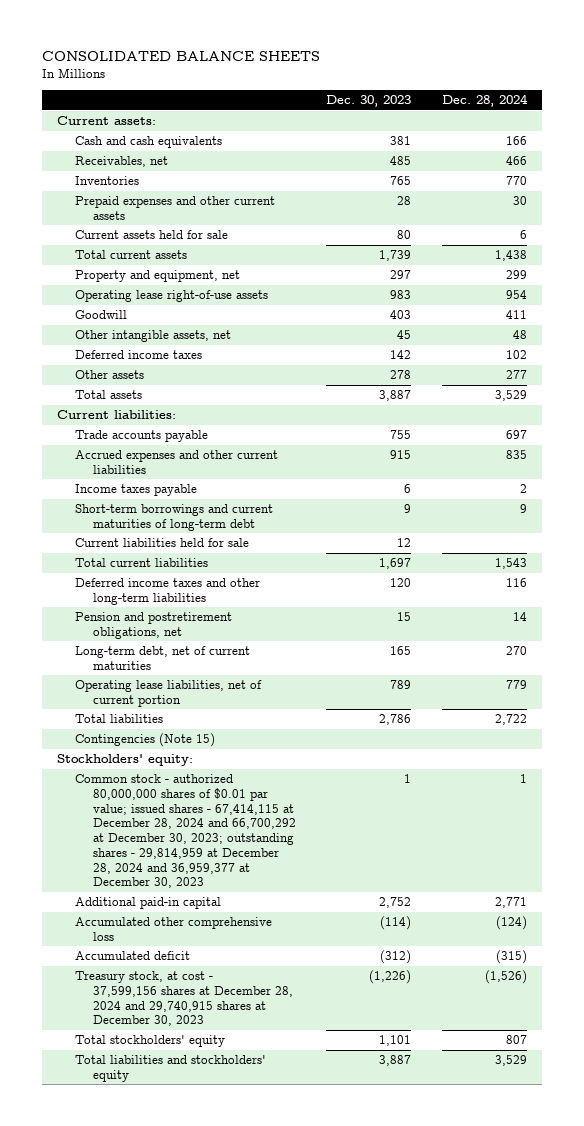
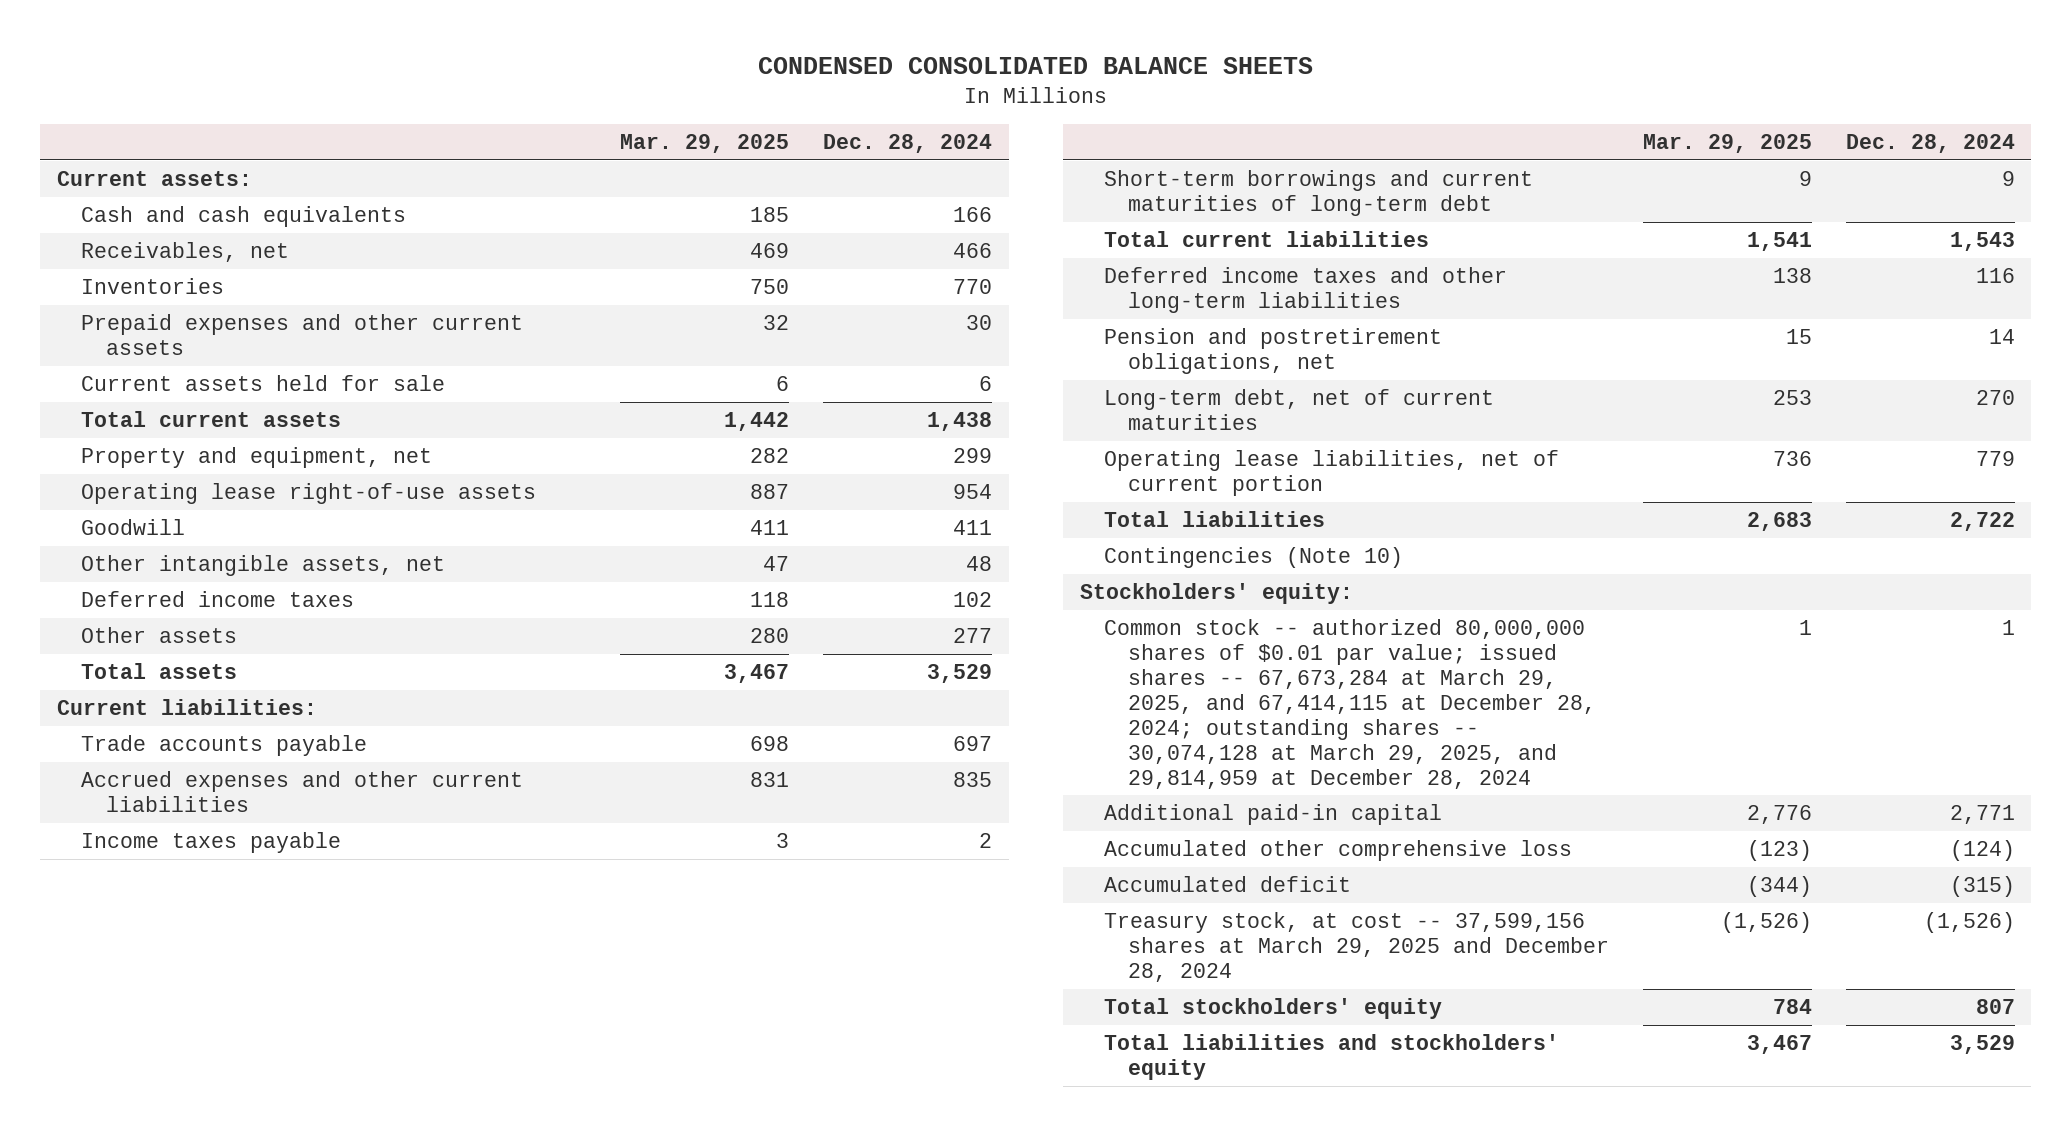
[42,51,321,62] CONSOLIDATED BALANCE SHEETS -> [757,56,1313,74] CONDENSED CONSOLIDATED BALANCE SHEETS
[326,95,412,108] Dec. 30, 2023 -> none
none -> [620,134,790,154] Mar. 29, 2025
[75,538,250,548] Current liabilities held for sale -> none
[75,733,216,748] Contingencies (Note 15) -> [1103,546,1403,568] Contingencies (Note 10)
[75,774,297,889] Common stock - authorized 80,000,000 shares of $0.01 par value; issued shares - 67,414,115 at December 28, 2024 and 66,700,292 at December 30, 2023; outstanding shares - 29,814,959 at December 28, 2024 and 36,959,377 at December 30, 2023 -> [1103,618,1597,789] Common stock -- authorized 80,000,000 shares of $0.01 par value; issued shares -- 67,673,284 at March 29, 2025, and 67,414,115 at December 28, 2024; outstanding shares -- 30,074,128 at March 29, 2025, and 29,814,959 at December 28, 2024
[75,971,294,1027] Treasury stock, at cost - 37,599,156 shares at December 28, 2024 and 29,740,915 shares at December 30, 2023 -> [1103,911,1610,982] Treasury stock, at cost -- 37,599,156 shares at March 29, 2025 and December 28, 2024

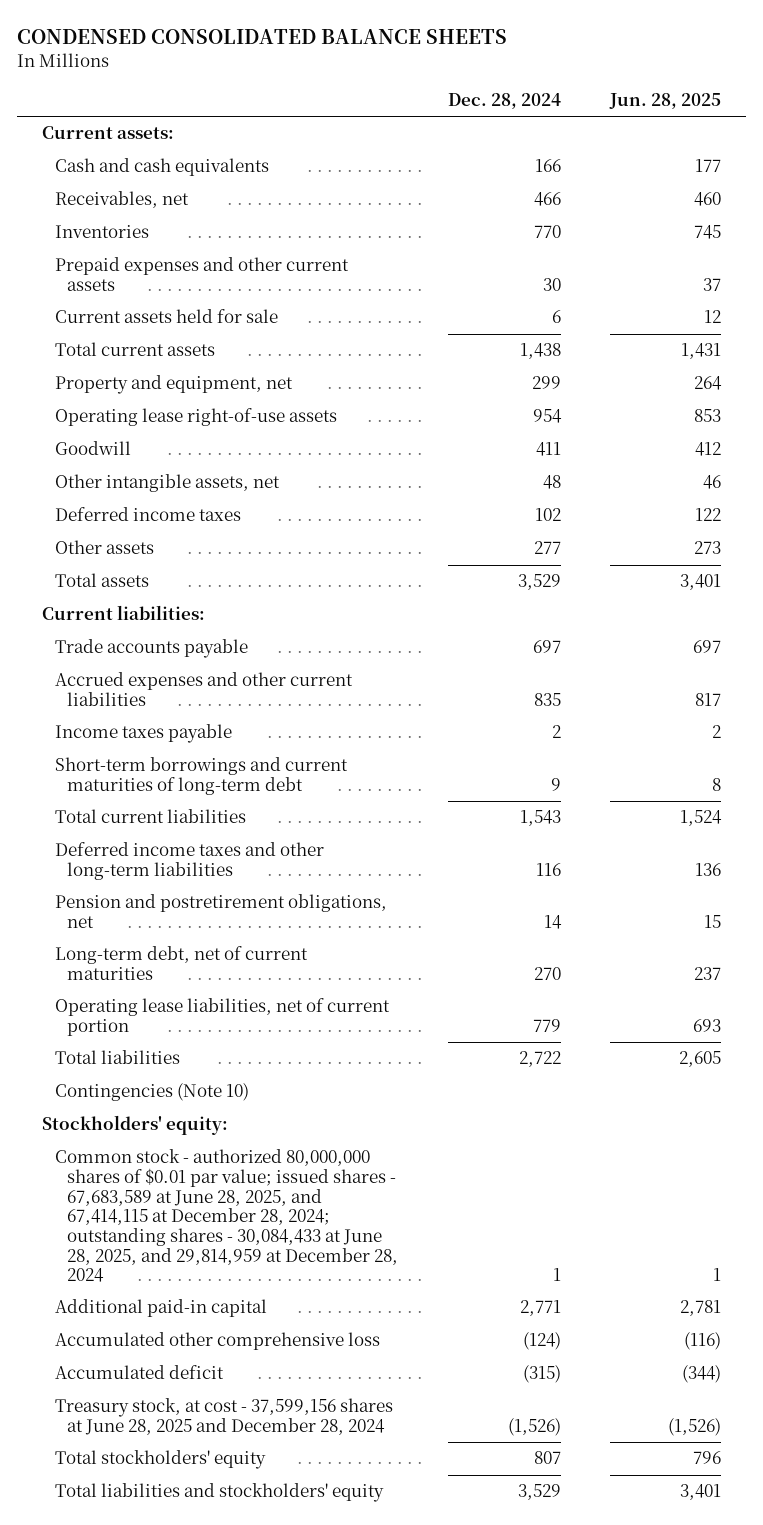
[620,134,790,154] Mar. 29, 2025 -> none
none -> [609,93,722,110] Jun. 28, 2025
[1103,618,1597,789] Common stock -- authorized 80,000,000 shares of $0.01 par value; issued shares -- 67,673,284 at March 29, 2025, and 67,414,115 at December 28, 2024; outstanding shares -- 30,074,128 at March 29, 2025, and 29,814,959 at December 28, 2024 -> [54,1149,398,1283] Common stock - authorized 80,000,000 shares of $0.01 par value; issued shares - 67,683,589 at June 28, 2025, and 67,414,115 at December 28, 2024; outstanding shares - 30,084,433 at June 28, 2025, and 29,814,959 at December 28, 2024
[1103,911,1610,982] Treasury stock, at cost -- 37,599,156 shares at March 29, 2025 and December 28, 2024 -> [54,1398,393,1436] Treasury stock, at cost - 37,599,156 shares at June 28, 2025 and December 28, 2024

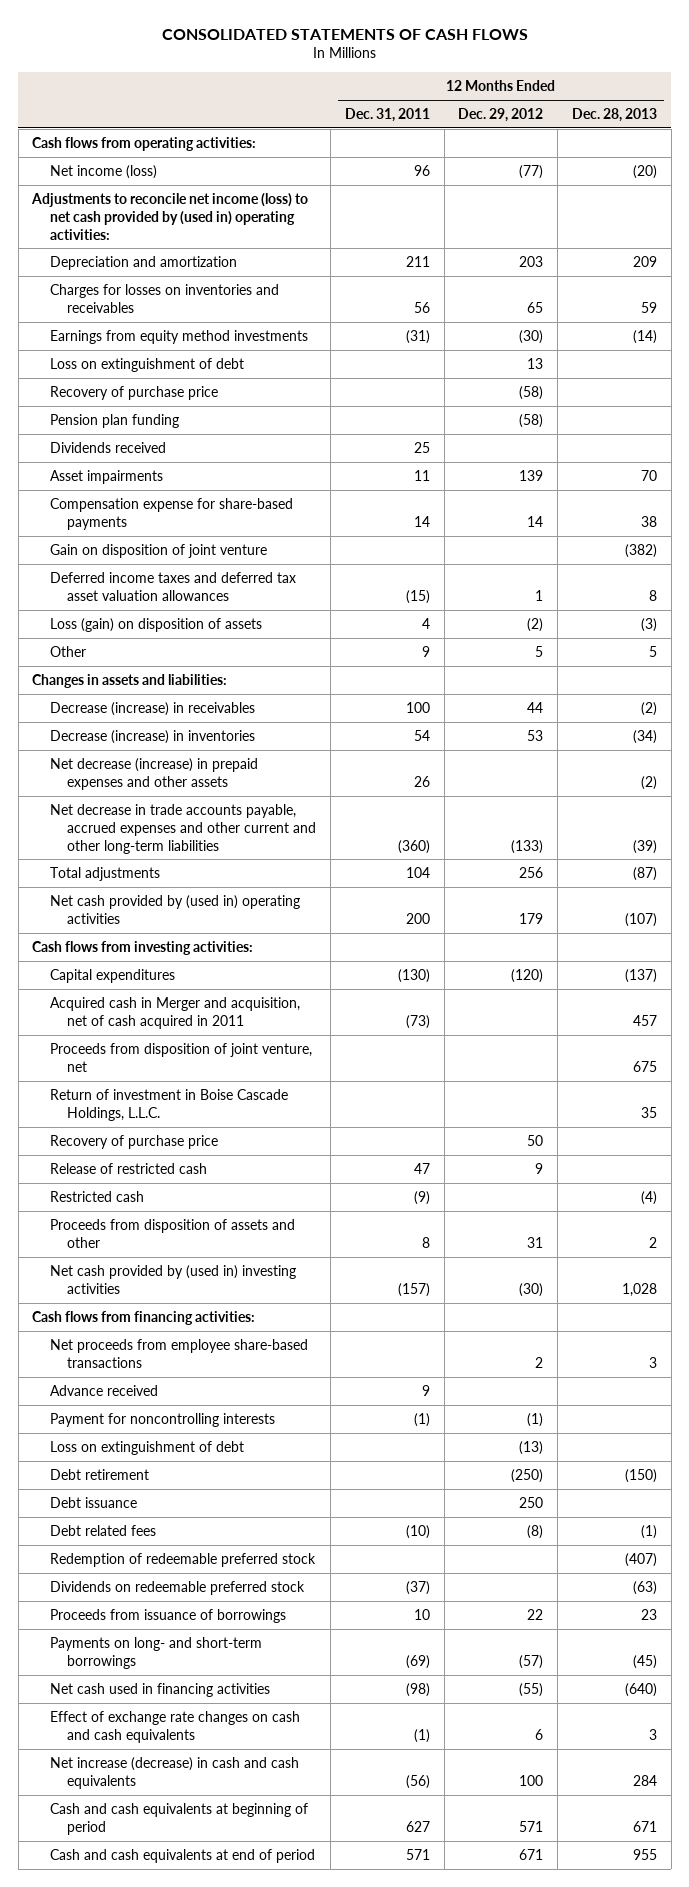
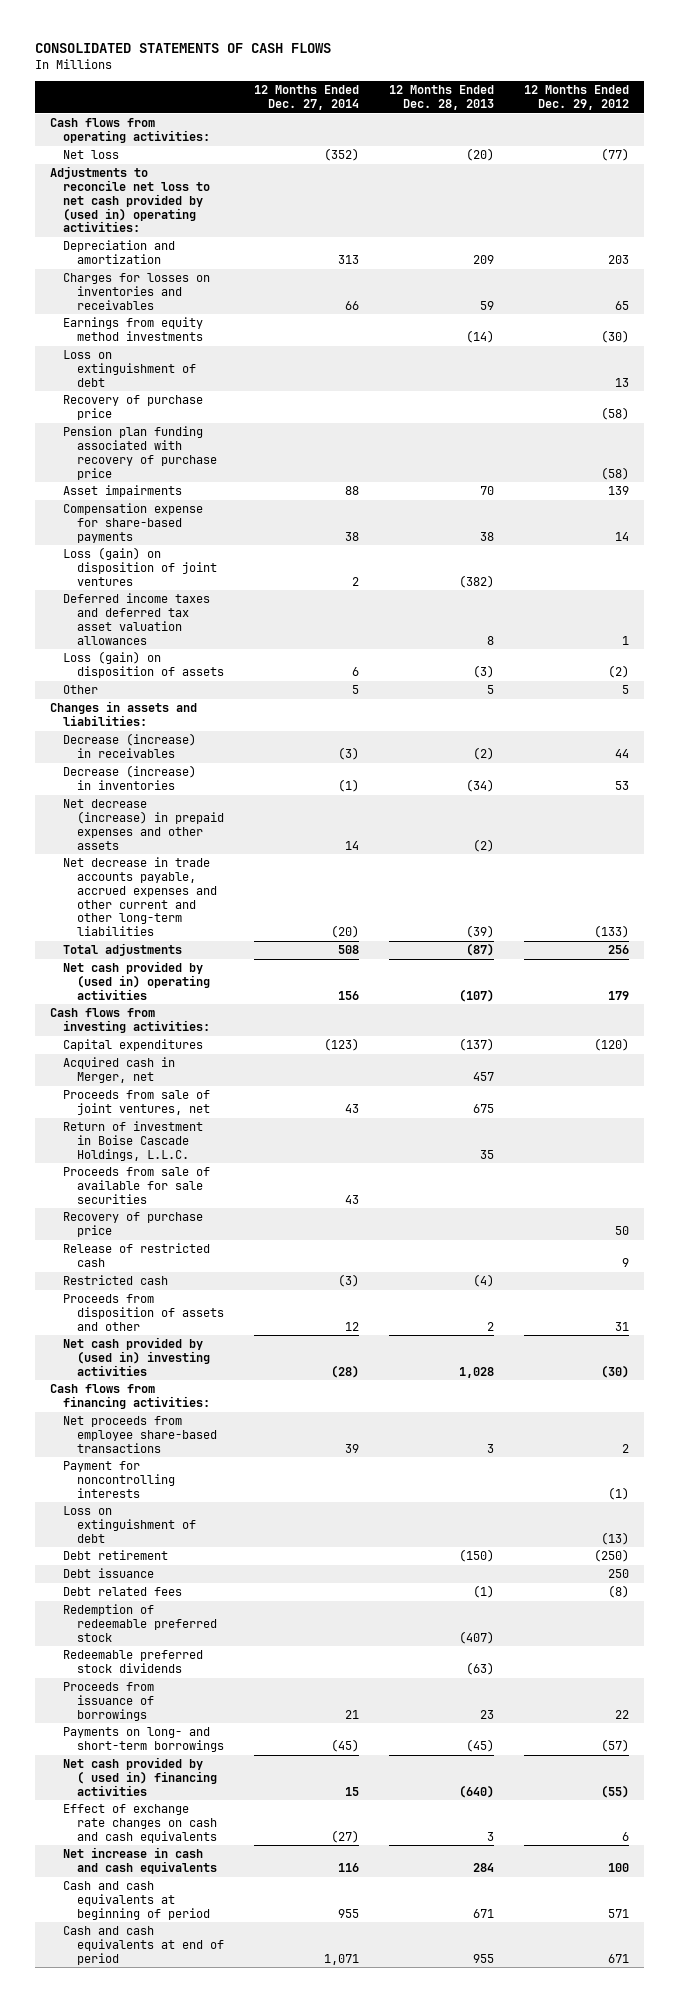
[344,107,430,122] Dec. 31, 2011 -> none
none -> [253,85,359,111] 12 Months Ended Dec. 27, 2014
[49,164,157,179] Net income (loss) -> [63,150,120,160] Net loss
[31,192,309,240] Adjustments to reconcile net income (loss) to net cash provided by (used in) operating activities: -> [50,166,211,233] Adjustments to reconcile net loss to net cash provided by (used in) operating activities:
[49,441,166,453] Dividends received -> none
[49,413,179,428] Pension plan funding -> [63,426,217,480] Pension plan funding associated with recovery of purchase price
[49,543,267,558] Gain on disposition of joint venture -> [63,547,217,586] Loss (gain) on disposition of joint ventures
[49,996,300,1029] Acquired cash in Merger and acquisition, net of cash acquired in 2011 -> [63,1057,176,1083] Acquired cash in Merger, net
[49,1042,312,1072] Proceeds from disposition of joint venture, net -> [63,1090,211,1115] Proceeds from sale of joint ventures, net
none -> [63,1167,211,1204] Proceeds from sale of available for sale securities
[49,1384,158,1396] Advance received -> none
[49,1580,305,1595] Dividends on redeemable preferred stock -> [63,1650,204,1673] Redeemable preferred stock dividends
[49,1682,270,1697] Net cash used in financing activities -> [63,1757,217,1796] Net cash provided by ( used in) financing activities
[49,1756,299,1789] Net increase (decrease) in cash and cash equivalents -> [63,1847,217,1874] Net increase in cash and cash equivalents

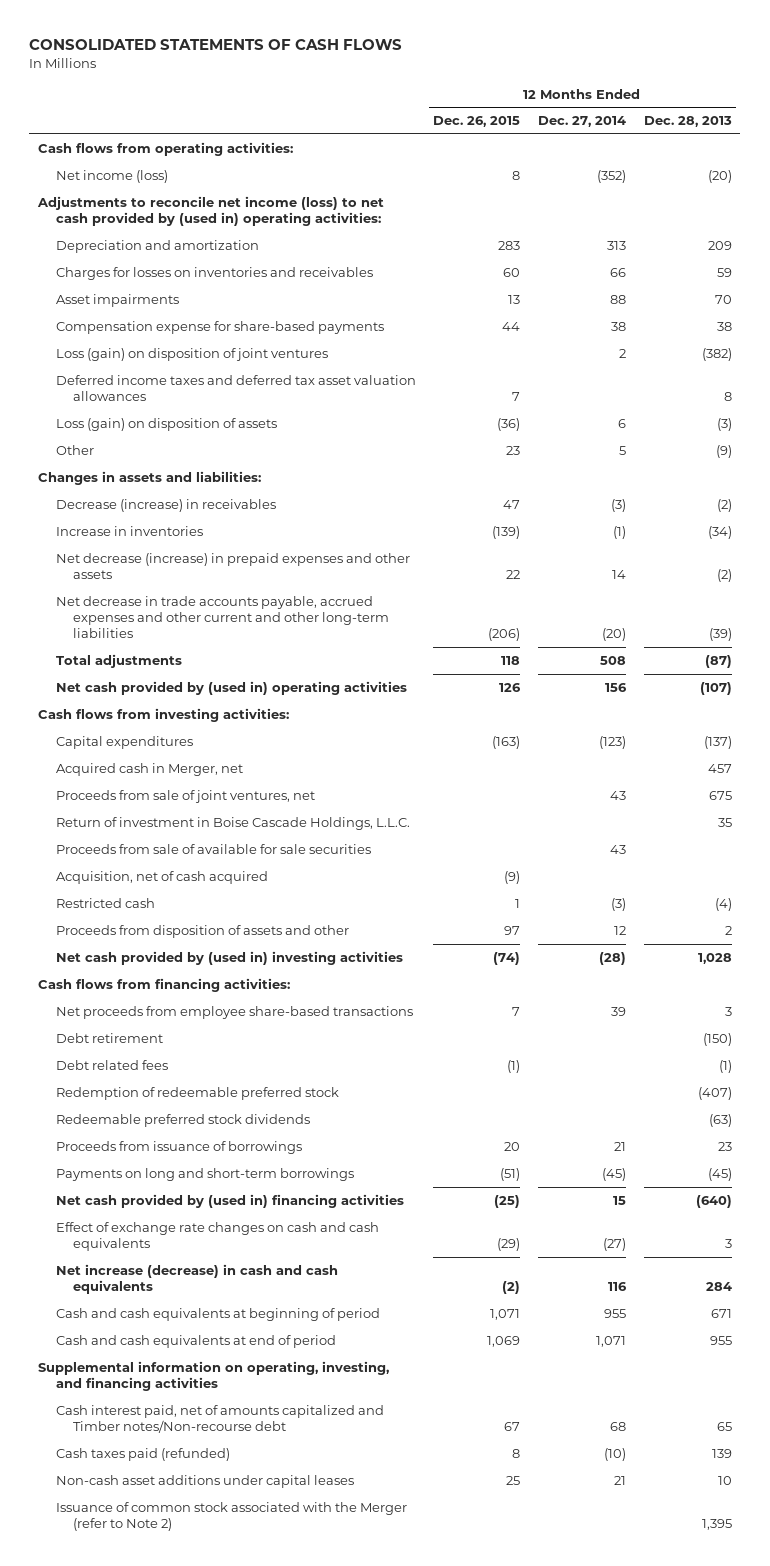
[524,85,630,111] 12 Months Ended Dec. 29, 2012 -> none
none -> [433,116,521,128] Dec. 26, 2015
[63,150,120,160] Net loss -> [55,169,168,183] Net income (loss)
[50,166,211,233] Adjustments to reconcile net loss to net cash provided by (used in) operating activities: -> [37,195,385,227] Adjustments to reconcile net income (loss) to net cash provided by (used in) operating activities:
[63,317,204,341] Earnings from equity method investments -> none
[63,350,196,387] Loss on extinguishment of debt -> none
[63,395,204,420] Recovery of purchase price -> none
[63,426,217,480] Pension plan funding associated with recovery of purchase price -> none
[487,685,495,695] 5 -> [715,444,732,458] (9)
[63,765,197,790] Decrease (increase) in inventories -> [55,525,203,536] Increase in inventories
[63,1212,204,1237] Recovery of purchase price -> none
[63,1243,211,1267] Release of restricted cash -> none
none -> [55,870,268,884] Acquisition, net of cash acquired
[63,1461,175,1498] Payment for noncontrolling interests -> none
[63,1506,196,1543] Loss on extinguishment of debt -> none
[63,1568,155,1579] Debt issuance -> none
[63,1727,224,1752] Payments on long- and short-term borrowings -> [55,1167,354,1181] Payments on long and short-term borrowings
[63,1757,217,1796] Net cash provided by ( used in) financing activities -> [55,1193,404,1208] Net cash provided by (used in) financing activities
[63,1847,217,1874] Net increase in cash and cash equivalents -> [55,1263,338,1295] Net increase (decrease) in cash and cash equivalents
none -> [38,1360,390,1392] Supplemental information on operating, investing, and financing activities
none -> [55,1404,384,1434] Cash interest paid, net of amounts capitalized and Timber notes/Non-recourse debt
none -> [55,1447,230,1461] Cash taxes paid (refunded)
none -> [55,1474,354,1488] Non-cash asset additions under capital leases
none -> [55,1501,407,1532] Issuance of common stock associated with the Merger (refer to Note 2)

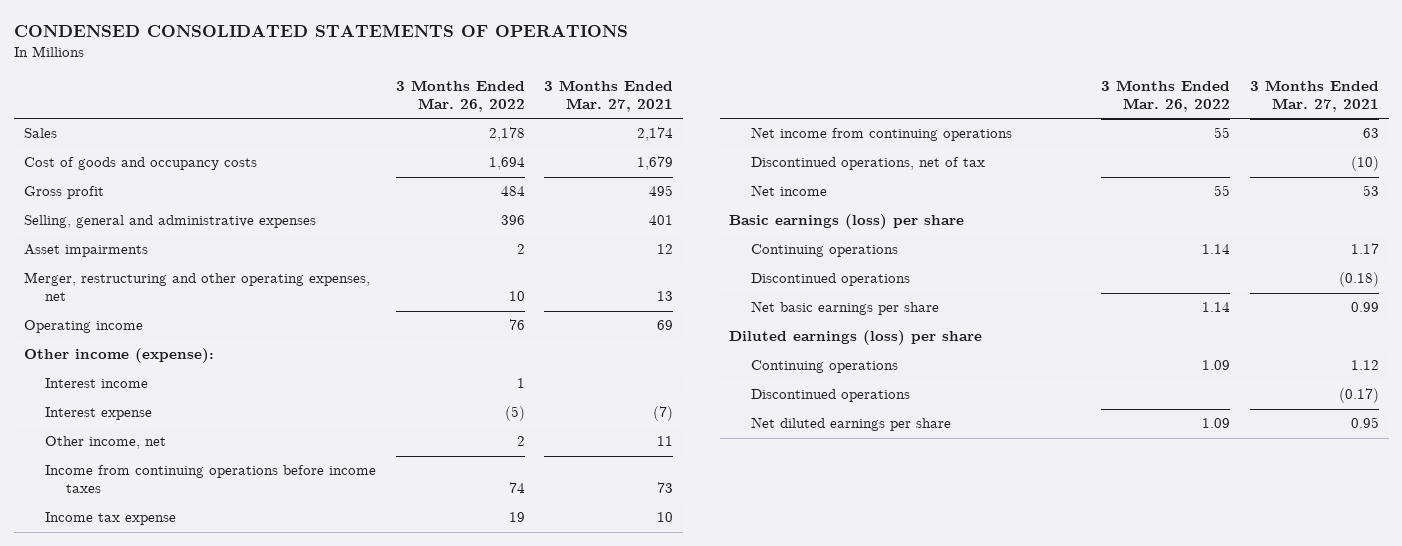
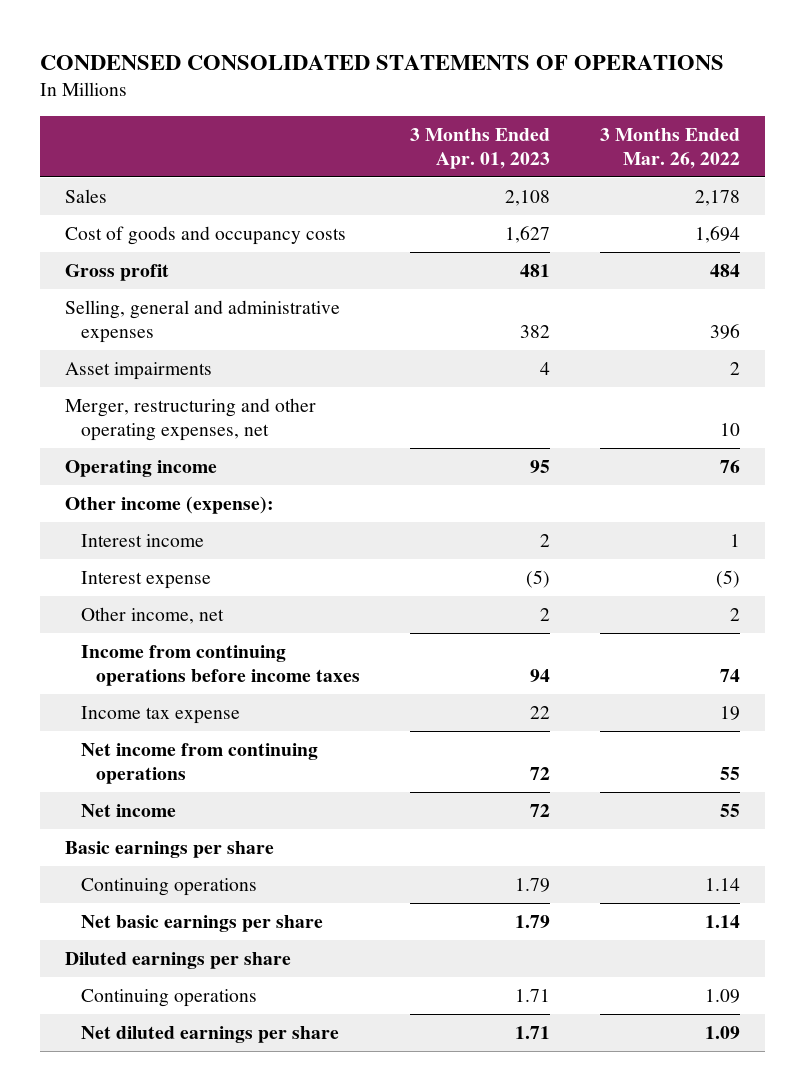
[544,79,674,112] 3 Months Ended Mar. 27, 2021 -> none
none -> [409,127,550,169] 3 Months Ended Apr. 01, 2023
[750,157,985,171] Discontinued operations, net of tax -> none
[729,214,965,230] Basic earnings (loss) per share -> [64,841,274,859] Basic earnings per share
[750,273,910,287] Discontinued operations -> none
[729,330,983,346] Diluted earnings (loss) per share -> [64,952,291,970] Diluted earnings per share
[750,389,910,403] Discontinued operations -> none

